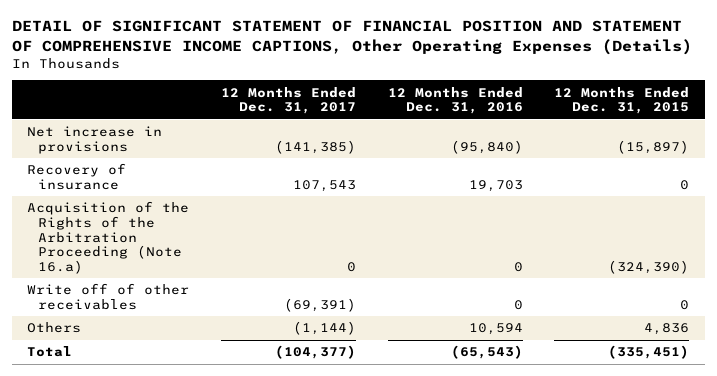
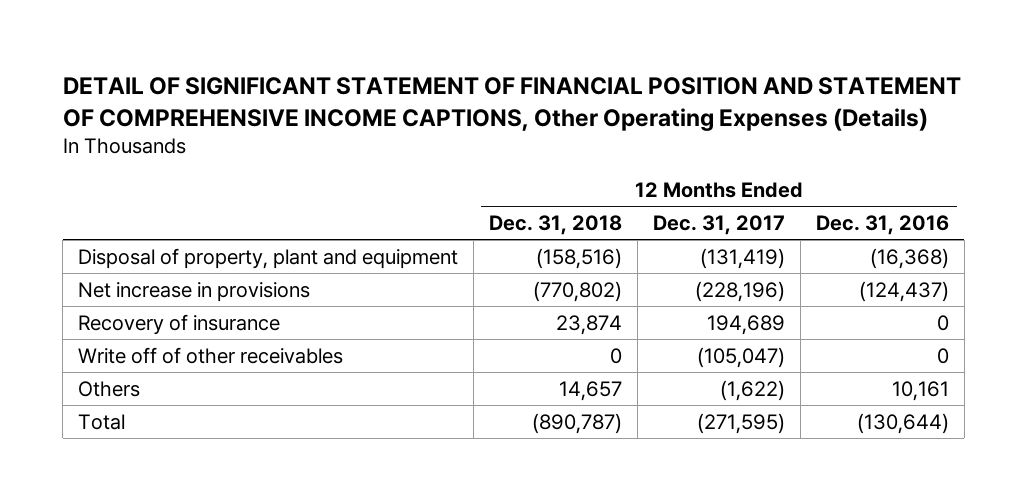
[554,86,690,115] 12 Months Ended Dec. 31, 2015 -> none
none -> [489,215,623,236] Dec. 31, 2018
[27,201,190,274] Acquisition of the Rights of the Arbitration Proceeding (Note 16.a) -> none
none -> [78,247,459,269] Disposal of property, plant and equipment
[275,139,357,154] (141,385) -> [695,280,786,302] (228,196)
[450,139,523,154] (95,840) -> [859,280,950,302] (124,437)
[293,179,357,192] 107,543 -> [707,314,786,335] 194,689
[468,179,523,192] 19,703 -> [937,314,950,331] 0
[284,297,357,312] (69,391) -> [697,346,786,368] (105,047)
[293,321,357,336] (1,144) -> [720,379,786,401] (1,622)
[468,323,523,336] 10,594 -> [892,380,950,401] 10,161
[275,345,357,360] (104,377) -> [697,412,786,434] (271,595)
[450,345,523,360] (65,543) -> [857,412,950,434] (130,644)

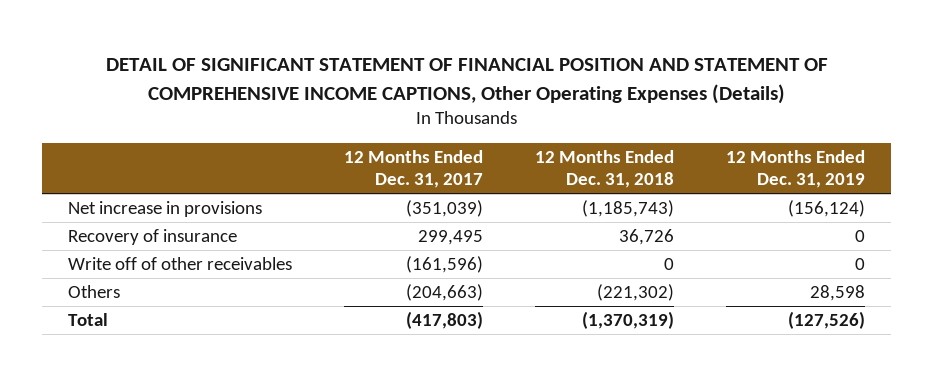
[816,215,950,236] Dec. 31, 2016 -> none
none -> [726,149,866,189] 12 Months Ended Dec. 31, 2019
[78,247,459,269] Disposal of property, plant and equipment -> none
[533,280,623,302] (770,802) -> [582,199,675,217] (1,185,743)
[695,280,786,302] (228,196) -> [406,199,484,217] (351,039)
[556,314,623,335] 23,874 -> [619,228,675,245] 36,726
[707,314,786,335] 194,689 -> [418,229,484,245] 299,495
[697,346,786,368] (105,047) -> [406,255,484,273] (161,596)
[559,380,623,401] 14,657 -> [597,283,675,301] (221,302)
[720,379,786,401] (1,622) -> [406,283,484,301] (204,663)
[532,412,623,434] (890,787) -> [582,310,675,329] (1,370,319)
[697,412,786,434] (271,595) -> [406,310,484,329] (417,803)

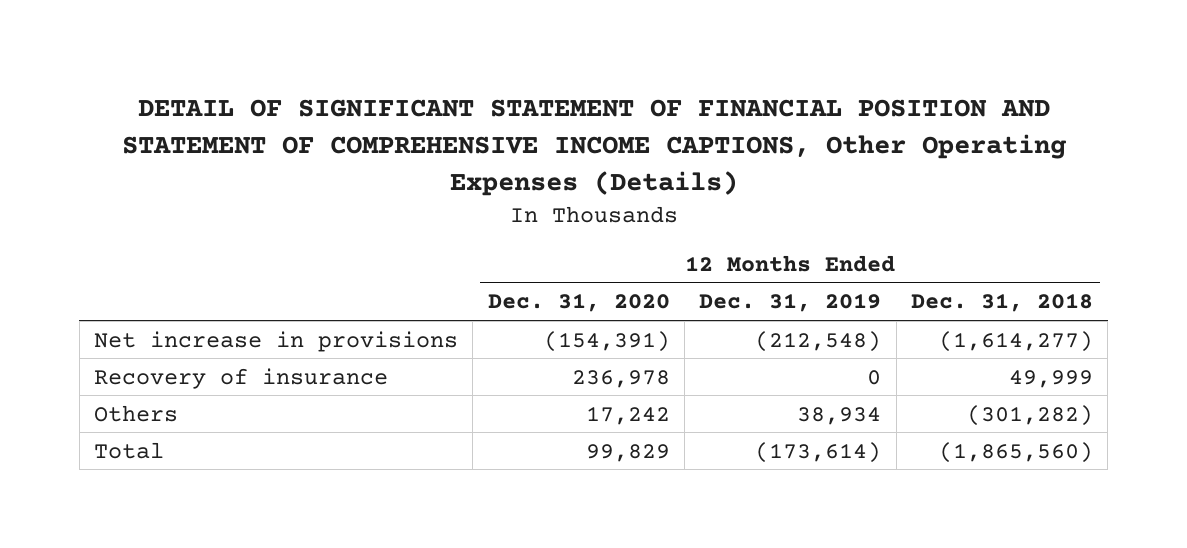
[344,149,484,189] 12 Months Ended Dec. 31, 2017 -> none
none -> [487,293,670,313] Dec. 31, 2020
[68,256,293,270] Write off of other receivables -> none
[582,199,675,217] (1,185,743) -> [938,330,1093,352] (1,614,277)
[788,199,866,217] (156,124) -> [755,330,882,352] (212,548)
[619,228,675,245] 36,726 -> [1008,369,1093,388] 49,999
[597,283,675,301] (221,302) -> [966,404,1093,426] (301,282)
[810,284,866,301] 28,598 -> [797,406,882,425] 38,934
[582,310,675,329] (1,370,319) -> [938,441,1093,463] (1,865,560)
[788,310,866,329] (127,526) -> [755,441,882,463] (173,614)

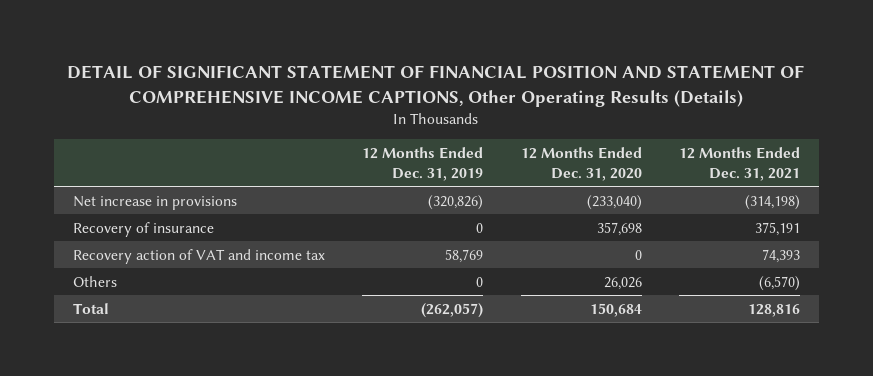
[121,99,1066,196] DETAIL OF SIGNIFICANT STATEMENT OF FINANCIAL POSITION AND STATEMENT OF COMPREHENSIVE INCOME CAPTIONS, Other Operating Expenses (Details) -> [67,65,805,107] DETAIL OF SIGNIFICANT STATEMENT OF FINANCIAL POSITION AND STATEMENT OF COMPREHENSIVE INCOME CAPTIONS, Other Operating Results (Details)
[910,293,1093,313] Dec. 31, 2018 -> none
none -> [679,147,801,181] 12 Months Ended Dec. 31, 2021
[543,330,670,352] (154,391) -> [586,194,642,210] (233,040)
[755,330,882,352] (212,548) -> [428,194,484,210] (320,826)
[571,369,670,388] 236,978 -> [596,221,642,236] 357,698
none -> [72,248,325,264] Recovery action of VAT and income tax
[585,405,670,425] 17,242 -> [603,276,642,290] 26,026
[797,406,882,425] 38,934 -> [476,276,484,287] 0
[585,443,670,462] 99,829 -> [589,302,642,317] 150,684
[755,441,882,463] (173,614) -> [421,302,484,318] (262,057)

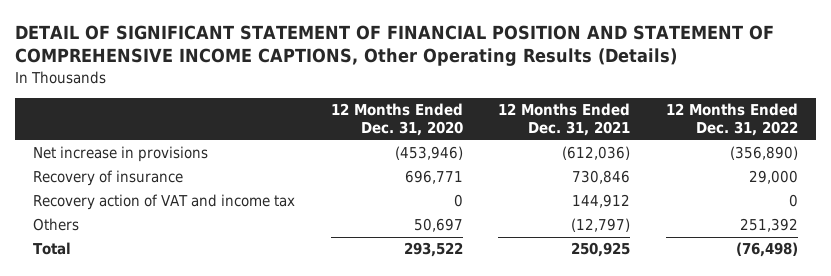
[362,147,484,181] 12 Months Ended Dec. 31, 2019 -> none
none -> [666,102,799,137] 12 Months Ended Dec. 31, 2022
[586,194,642,210] (233,040) -> [394,146,463,161] (453,946)
[745,194,801,210] (314,198) -> [562,146,631,161] (612,036)
[596,221,642,236] 357,698 -> [404,170,463,185] 696,771
[755,221,801,236] 375,191 -> [572,170,631,185] 730,846
[762,248,801,263] 74,393 -> [572,194,631,209] 144,912
[603,276,642,290] 26,026 -> [413,218,463,233] 50,697
[759,275,801,291] (6,570) -> [571,218,631,233] (12,797)
[589,302,642,317] 150,684 -> [403,242,463,258] 293,522
[748,303,801,317] 128,816 -> [571,242,631,258] 250,925

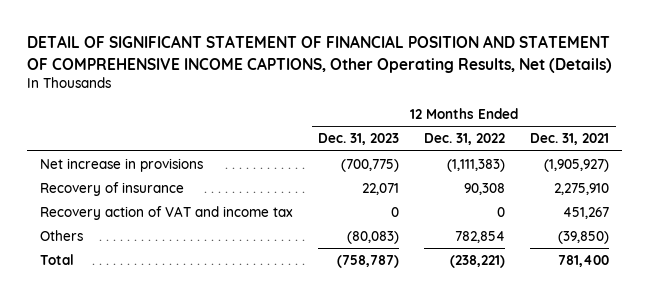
[15,24,775,67] DETAIL OF SIGNIFICANT STATEMENT OF FINANCIAL POSITION AND STATEMENT OF COMPREHENSIVE INCOME CAPTIONS, Other Operating Results (Details) -> [27,35,613,73] DETAIL OF SIGNIFICANT STATEMENT OF FINANCIAL POSITION AND STATEMENT OF COMPREHENSIVE INCOME CAPTIONS, Other Operating Results, Net (Details)
[330,102,463,137] 12 Months Ended Dec. 31, 2020 -> none
none -> [317,133,399,146] Dec. 31, 2023
[562,146,631,161] (612,036) -> [544,159,610,173] (1,905,927)
[730,146,799,161] (356,890) -> [447,159,506,173] (1,111,383)
[572,170,631,185] 730,846 -> [554,183,610,196] 2,275,910
[749,170,799,185] 29,000 -> [464,183,506,196] 90,308
[572,194,631,209] 144,912 -> [563,207,610,220] 451,267
[571,218,631,233] (12,797) -> [558,231,610,245] (39,850)
[740,218,799,233] 251,392 -> [455,231,506,244] 782,854
[571,242,631,258] 250,925 -> [558,255,610,268] 781,400
[736,242,799,258] (76,498) -> [450,255,506,269] (238,221)

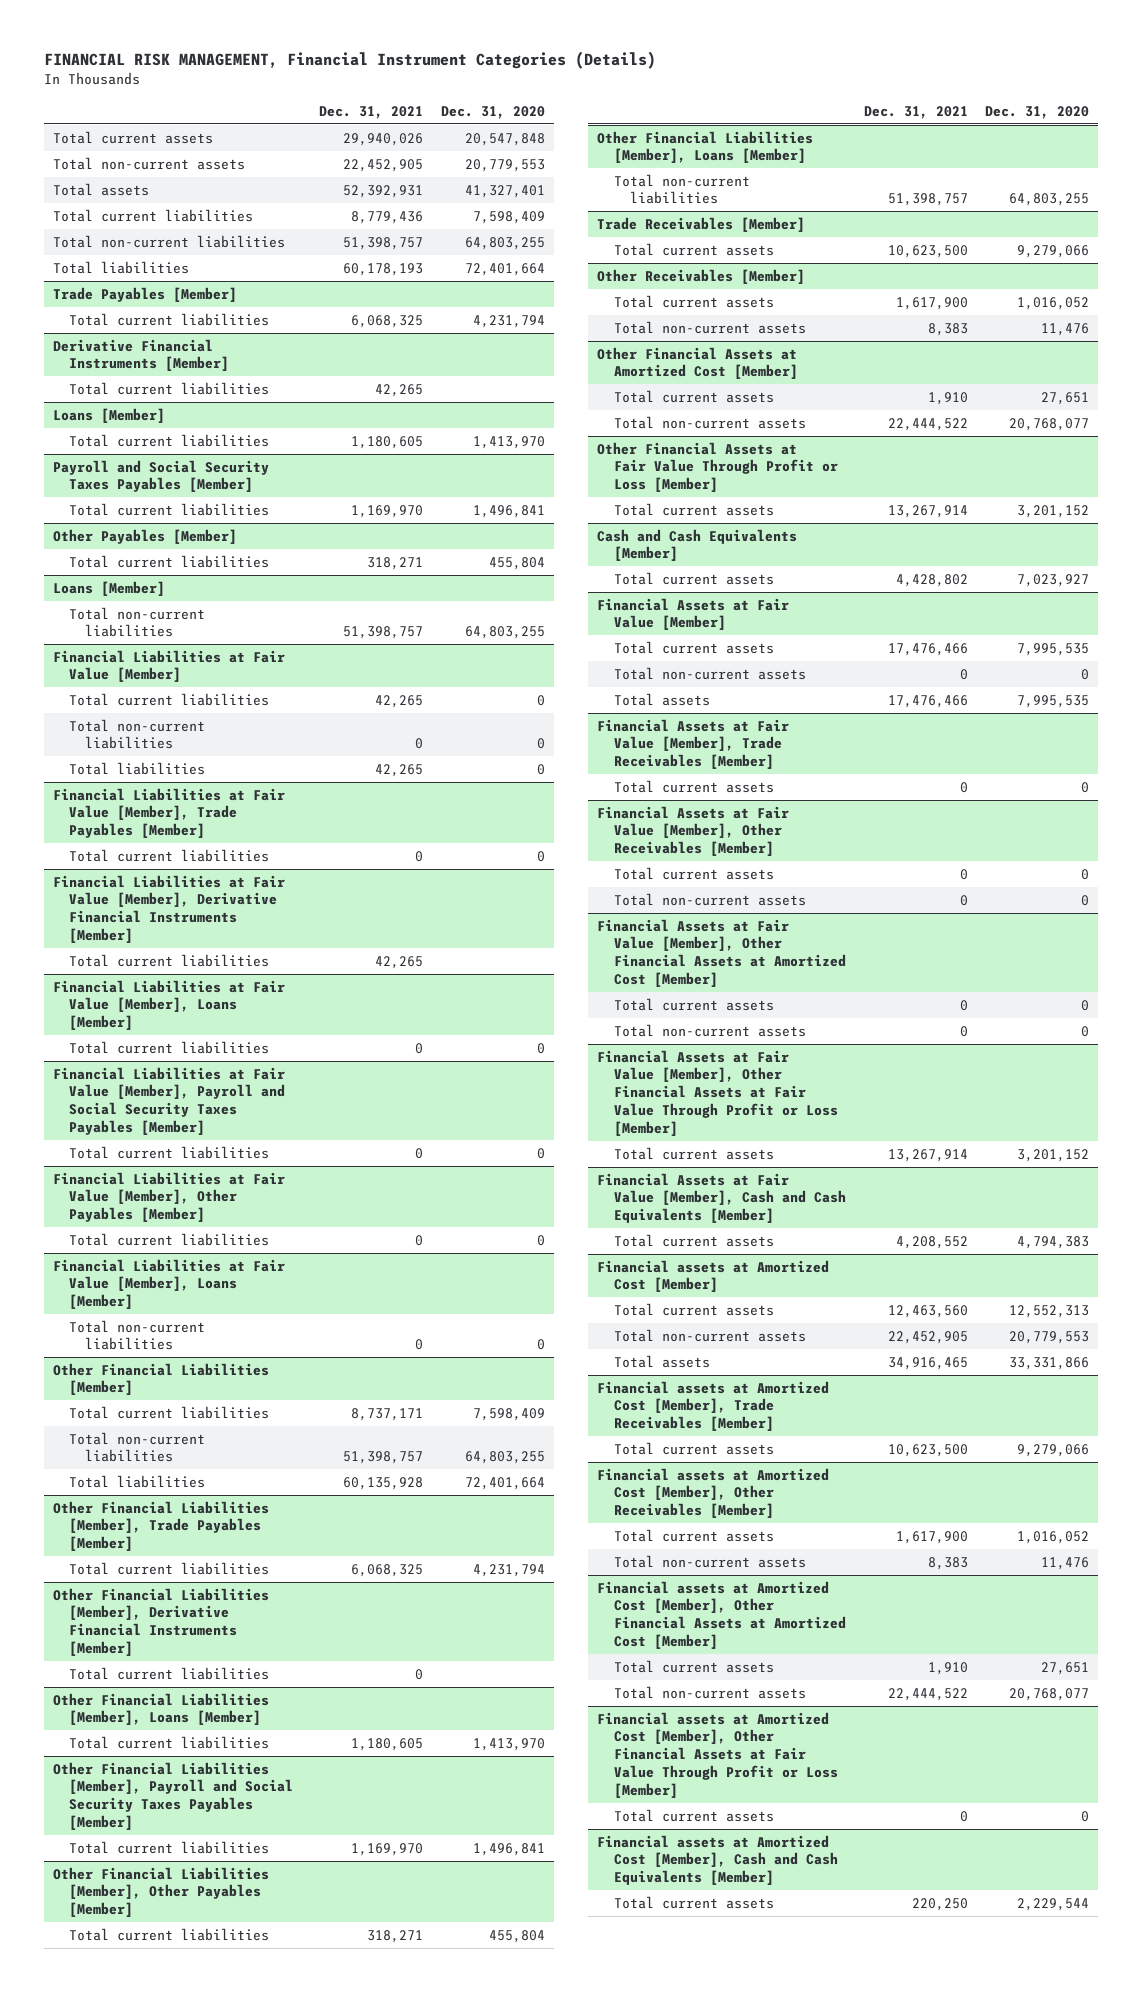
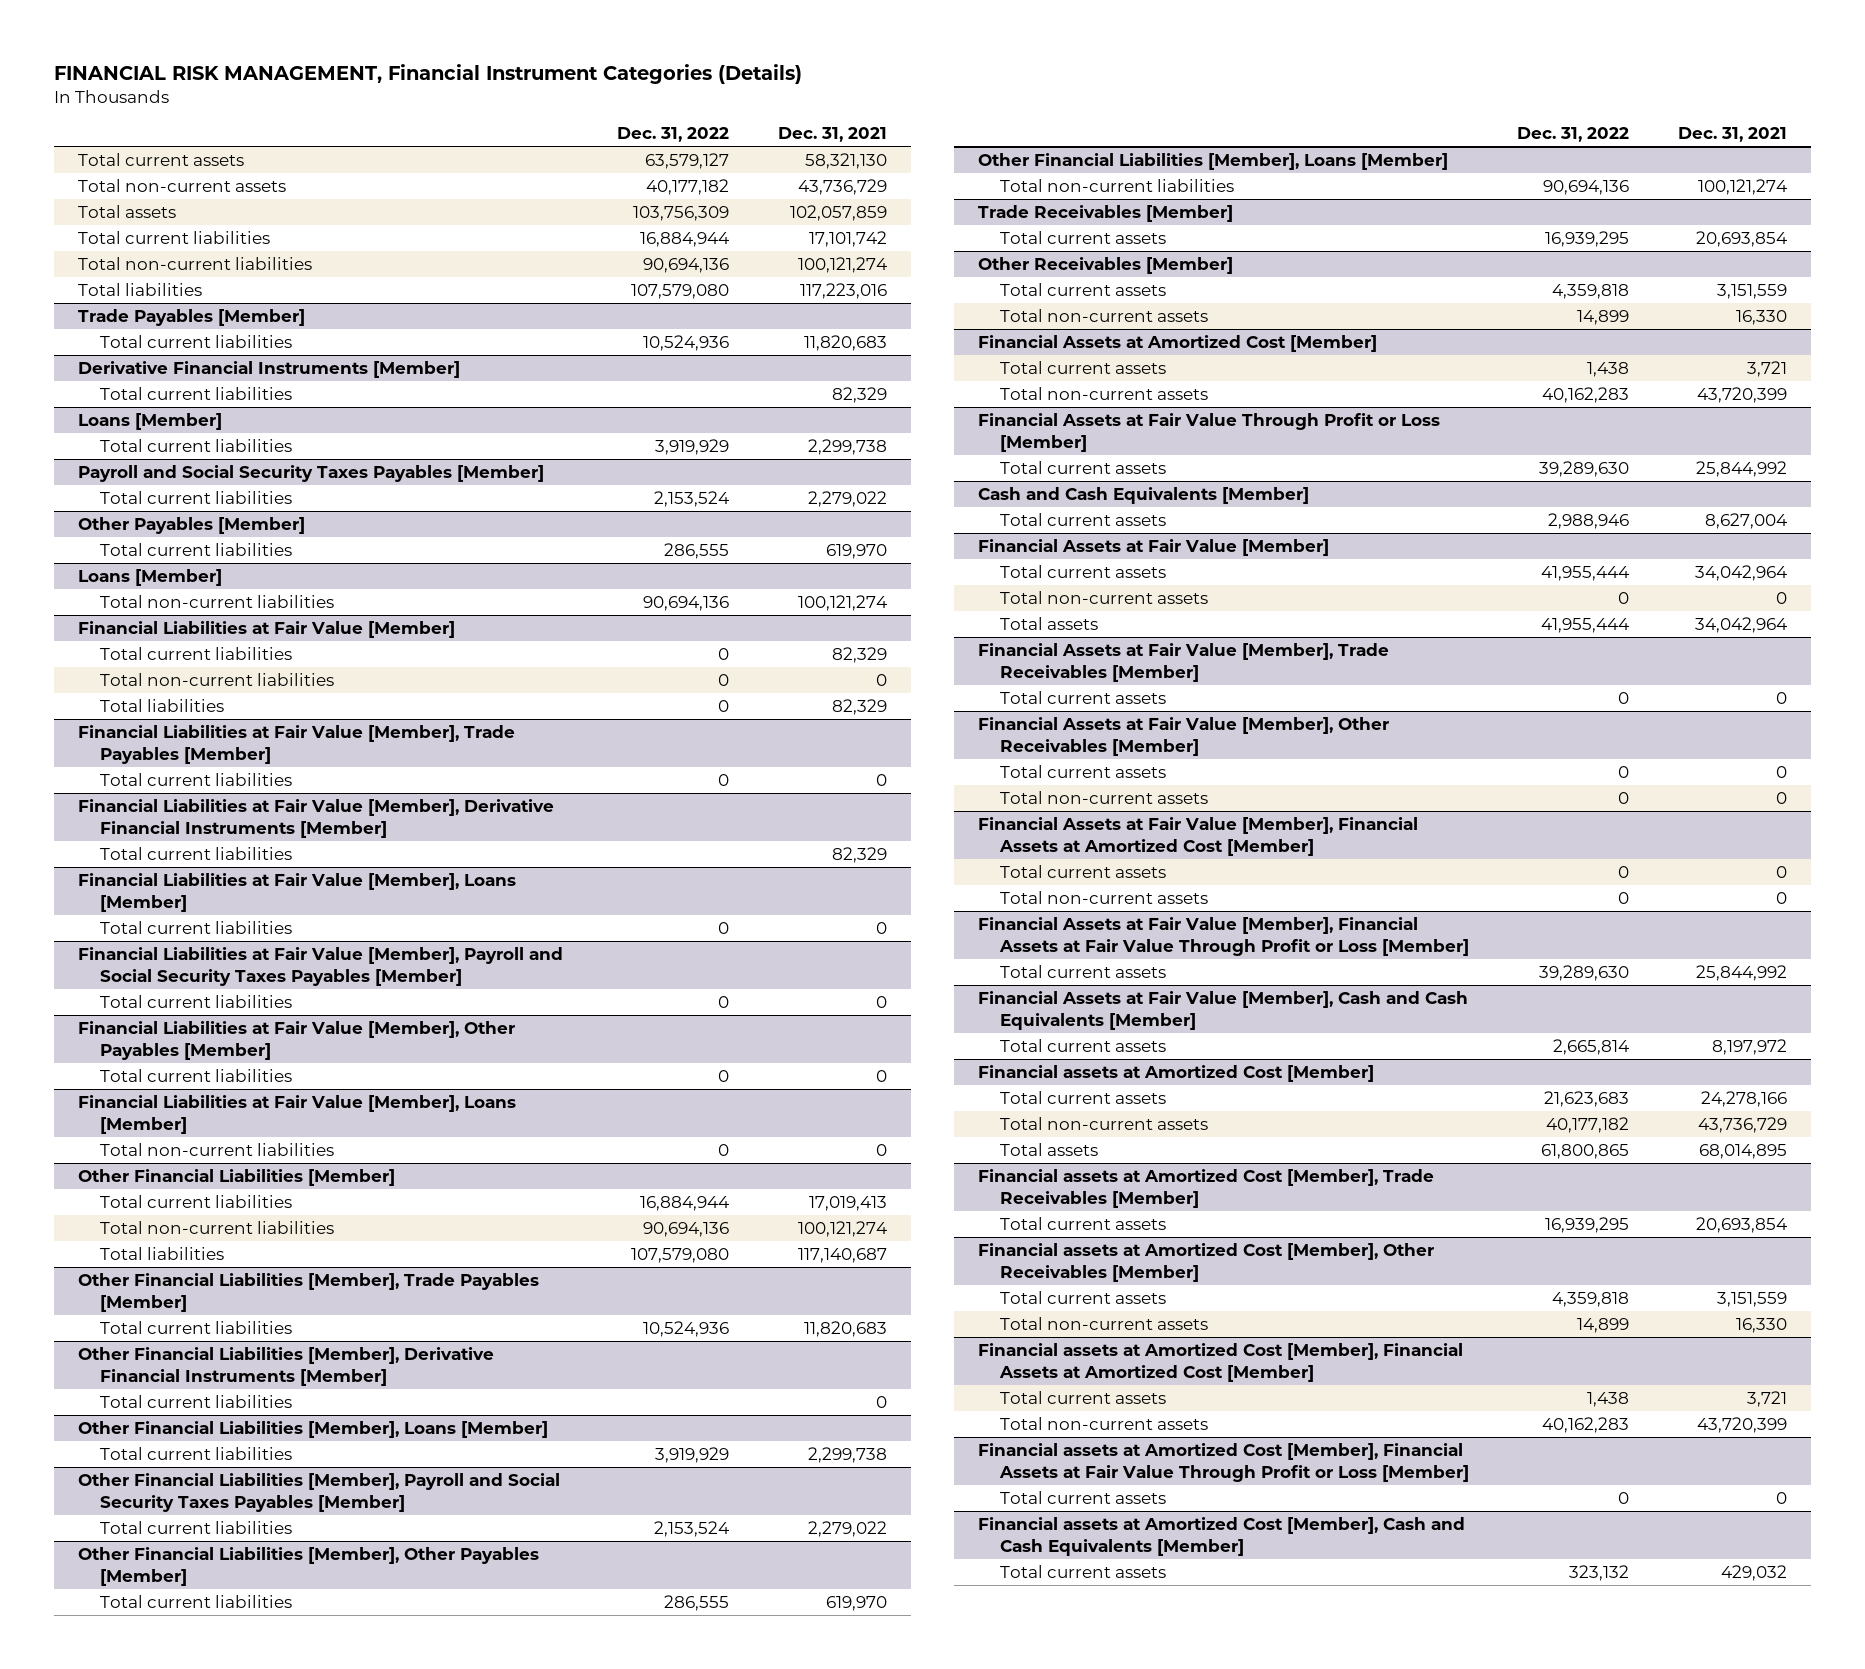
[440,105,545,119] Dec. 31, 2020 -> none
none -> [617,127,730,143] Dec. 31, 2022
[343,132,424,146] 29,940,026 -> [805,153,888,170] 58,321,130
[343,158,424,172] 22,452,905 -> [798,179,888,196] 43,736,729
[343,184,424,198] 52,392,931 -> [790,205,888,222] 102,057,859
[351,210,424,224] 8,779,436 -> [809,231,888,248] 17,101,742
[343,236,424,250] 51,398,757 -> [798,257,888,274] 100,121,274
[343,262,424,276] 60,178,193 -> [800,283,888,300] 117,223,016
[351,314,424,328] 6,068,325 -> [804,335,888,352] 11,820,683
[375,383,424,397] 42,265 -> [832,387,888,404] 82,329
[351,435,424,449] 1,180,605 -> [808,439,888,456] 2,299,738
[351,504,424,518] 1,169,970 -> [808,491,888,508] 2,279,022
[367,556,424,570] 318,271 -> [826,544,888,560] 619,970
[343,626,424,640] 51,398,757 -> [798,595,888,612] 100,121,274
[375,694,424,708] 42,265 -> [832,647,888,664] 82,329
[375,763,424,777] 42,265 -> [832,699,888,716] 82,329
[375,955,424,969] 42,265 -> [832,847,888,864] 82,329
[351,1407,424,1421] 8,737,171 -> [809,1196,888,1212] 17,019,413
[343,1451,424,1465] 51,398,757 -> [798,1221,888,1238] 100,121,274
[343,1476,424,1490] 60,135,928 -> [798,1248,888,1264] 117,140,687
[351,1563,424,1577] 6,068,325 -> [804,1321,888,1338] 11,820,683
[351,1737,424,1751] 1,180,605 -> [808,1447,888,1464] 2,299,738
[351,1842,424,1856] 1,169,970 -> [808,1521,888,1538] 2,279,022
[367,1929,424,1943] 318,271 -> [826,1596,888,1612] 619,970
[887,193,968,207] 51,398,757 -> [1698,179,1788,196] 100,121,274
[887,244,968,258] 10,623,500 -> [1696,231,1788,248] 20,693,854
[895,296,968,310] 1,617,900 -> [1717,284,1788,300] 3,151,559
[927,322,968,336] 8,383 -> [1736,310,1788,326] 16,330
[597,346,798,380] Other Financial Assets at Amortized Cost [Member] -> [978,335,1378,353] Financial Assets at Amortized Cost [Member]
[927,391,968,405] 1,910 -> [1747,361,1788,378] 3,721
[887,417,968,431] 22,444,522 -> [1697,387,1788,404] 43,720,399
[597,441,838,493] Other Financial Assets at Fair Value Through Profit or Loss [Member] -> [978,413,1441,452] Financial Assets at Fair Value Through Profit or Loss [Member]
[887,504,968,518] 13,267,914 -> [1696,461,1788,478] 25,844,992
[895,573,968,587] 4,428,802 -> [1705,513,1788,530] 8,627,004
[887,642,968,656] 17,476,466 -> [1695,565,1788,582] 34,042,964
[887,694,968,708] 17,476,466 -> [1695,617,1788,634] 34,042,964
[597,918,846,987] Financial Assets at Fair Value [Member], Other Financial Assets at Amortized Cost [Member] -> [978,817,1419,856] Financial Assets at Fair Value [Member], Financial Assets at Amortized Cost [Member]
[597,1049,838,1136] Financial Assets at Fair Value [Member], Other Financial Assets at Fair Value Through Profit or Loss [Member] -> [978,917,1469,956] Financial Assets at Fair Value [Member], Financial Assets at Fair Value Through Profit or Loss [Member]
[887,1148,968,1162] 13,267,914 -> [1696,965,1788,982] 25,844,992
[895,1235,968,1249] 4,208,552 -> [1712,1039,1788,1056] 8,197,972
[887,1304,968,1318] 12,463,560 -> [1701,1091,1788,1108] 24,278,166
[887,1330,968,1344] 22,452,905 -> [1698,1117,1788,1134] 43,736,729
[887,1356,968,1370] 34,916,465 -> [1699,1144,1788,1160] 68,014,895
[887,1443,968,1457] 10,623,500 -> [1696,1217,1788,1234] 20,693,854
[895,1530,968,1544] 1,617,900 -> [1717,1292,1788,1308] 3,151,559
[927,1556,968,1570] 8,383 -> [1736,1318,1788,1334] 16,330
[597,1580,846,1649] Financial assets at Amortized Cost [Member], Other Financial Assets at Amortized Cost [Member] -> [978,1343,1464,1382] Financial assets at Amortized Cost [Member], Financial Assets at Amortized Cost [Member]
[927,1661,968,1675] 1,910 -> [1747,1391,1788,1408] 3,721
[887,1687,968,1701] 22,444,522 -> [1697,1417,1788,1434] 43,720,399
[597,1711,838,1798] Financial assets at Amortized Cost [Member], Other Financial Assets at Fair Value Through Profit or Loss [Member] -> [978,1443,1469,1482] Financial assets at Amortized Cost [Member], Financial Assets at Fair Value Through Profit or Loss [Member]
[911,1897,968,1911] 220,250 -> [1721,1565,1788,1582] 429,032

